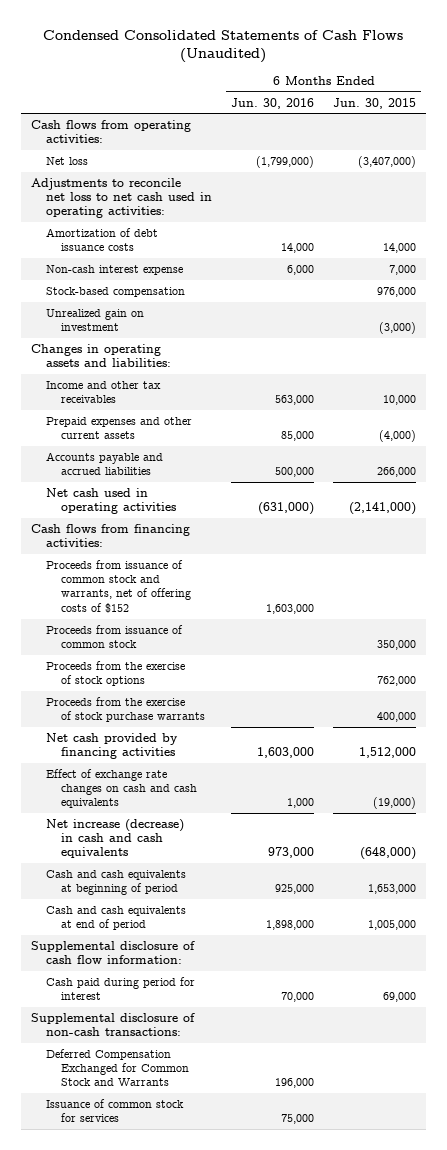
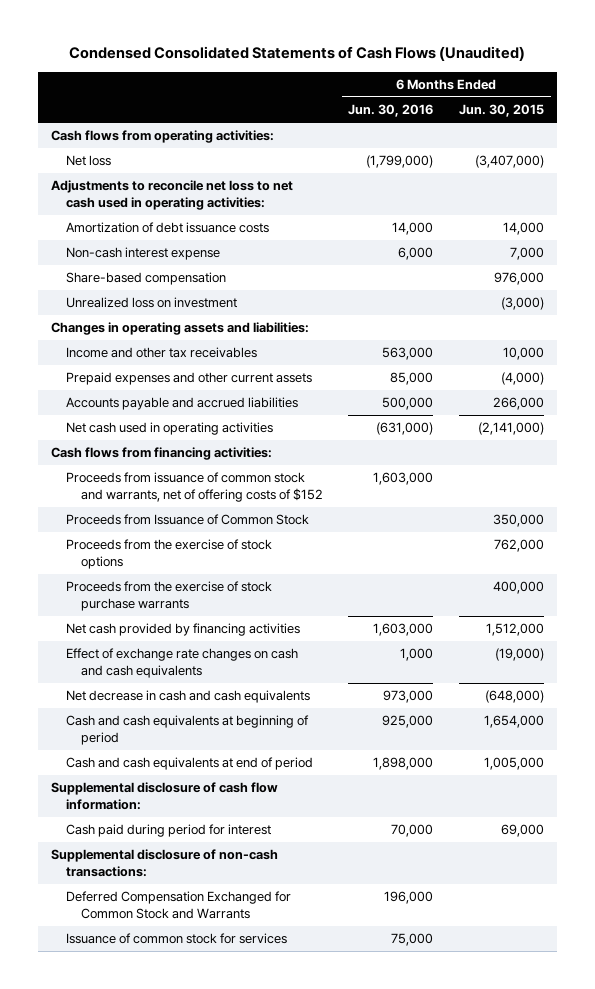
[45,287,185,298] Stock-based compensation -> [65,272,226,286] Share-based compensation
[45,309,144,332] Unrealized gain on investment -> [65,297,237,309] Unrealized loss on investment
[45,625,183,649] Proceeds from issuance of common stock -> [65,514,309,526] Proceeds from Issuance of Common Stock
[45,819,184,859] Net increase (decrease) in cash and cash equivalents -> [65,690,310,704] Net decrease in cash and cash equivalents
[368,884,417,895] 1,653,000 -> [484,715,545,729] 1,654,000

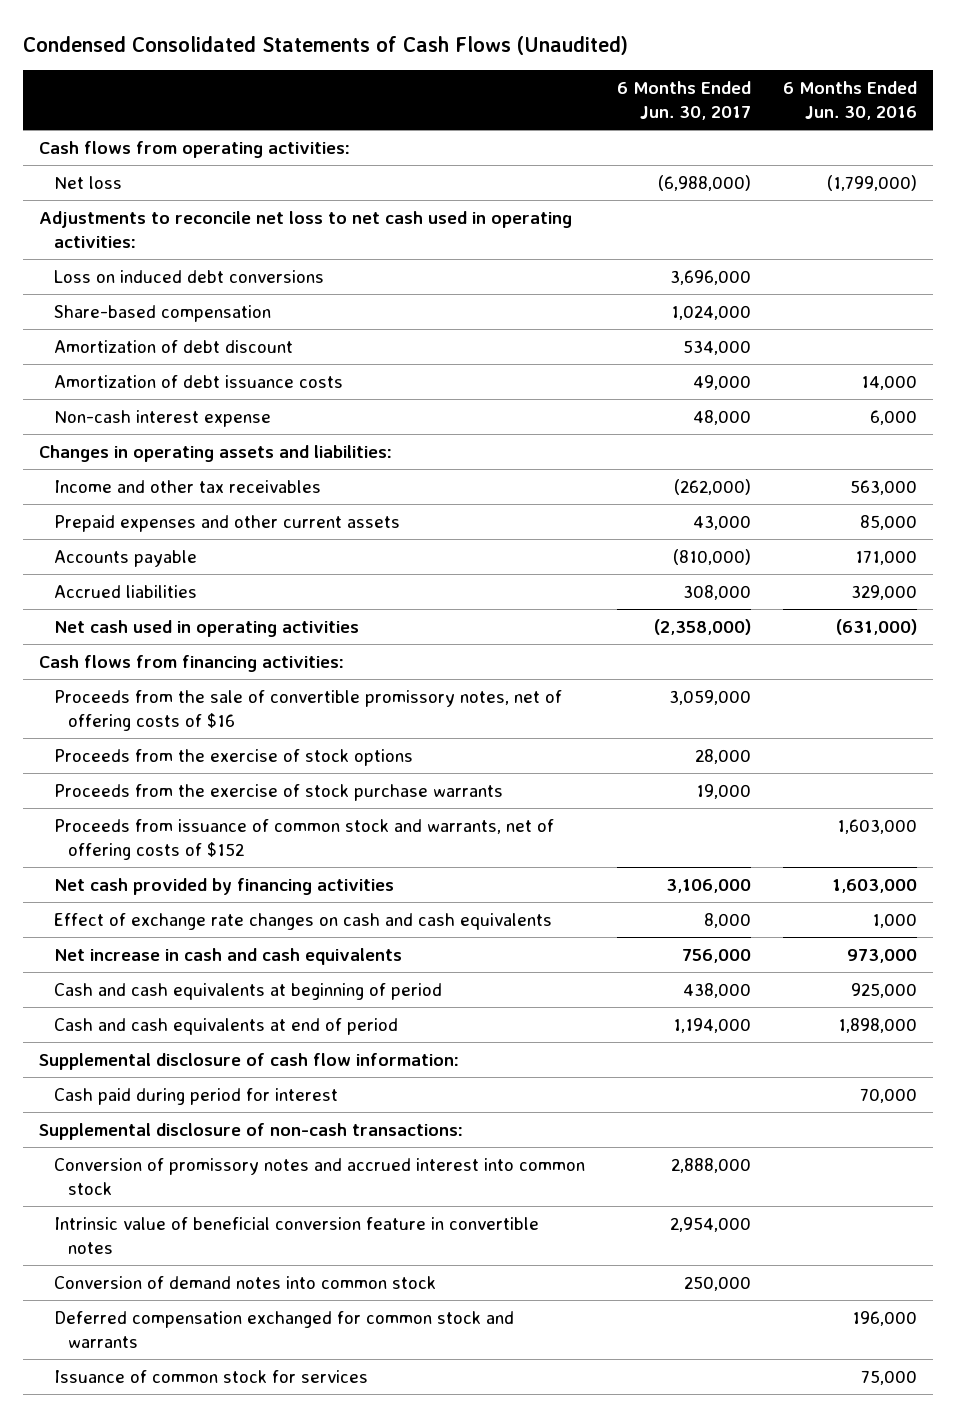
[459,104,545,118] Jun. 30, 2015 -> none
none -> [616,81,751,120] 6 Months Ended Jun. 30, 2017
none -> [53,269,324,283] Loss on induced debt conversions
[65,272,226,286] Share-based compensation -> [53,304,271,322] Share-based compensation
none -> [53,339,293,353] Amortization of debt discount
[65,297,237,309] Unrealized loss on investment -> none
[65,397,298,411] Accounts payable and accrued liabilities -> none
none -> [53,549,197,567] Accounts payable
none -> [53,584,197,598] Accrued liabilities
[65,514,309,526] Proceeds from Issuance of Common Stock -> none
none -> [53,689,562,731] Proceeds from the sale of convertible promissory notes, net of offering costs of $16
[65,472,323,502] Proceeds from issuance of common stock and warrants, net of offering costs of $152 -> [53,818,554,860] Proceeds from issuance of common stock and warrants, net of offering costs of $152
[65,690,310,704] Net decrease in cash and cash equivalents -> [53,947,402,965] Net increase in cash and cash equivalents
none -> [53,1157,585,1195] Conversion of promissory notes and accrued interest into common stock
none -> [53,1216,539,1254] Intrinsic value of beneficial conversion feature in convertible notes
none -> [53,1275,436,1289] Conversion of demand notes into common stock
[65,891,291,919] Deferred Compensation Exchanged for Common Stock and Warrants -> [53,1310,514,1348] Deferred compensation exchanged for common stock and warrants

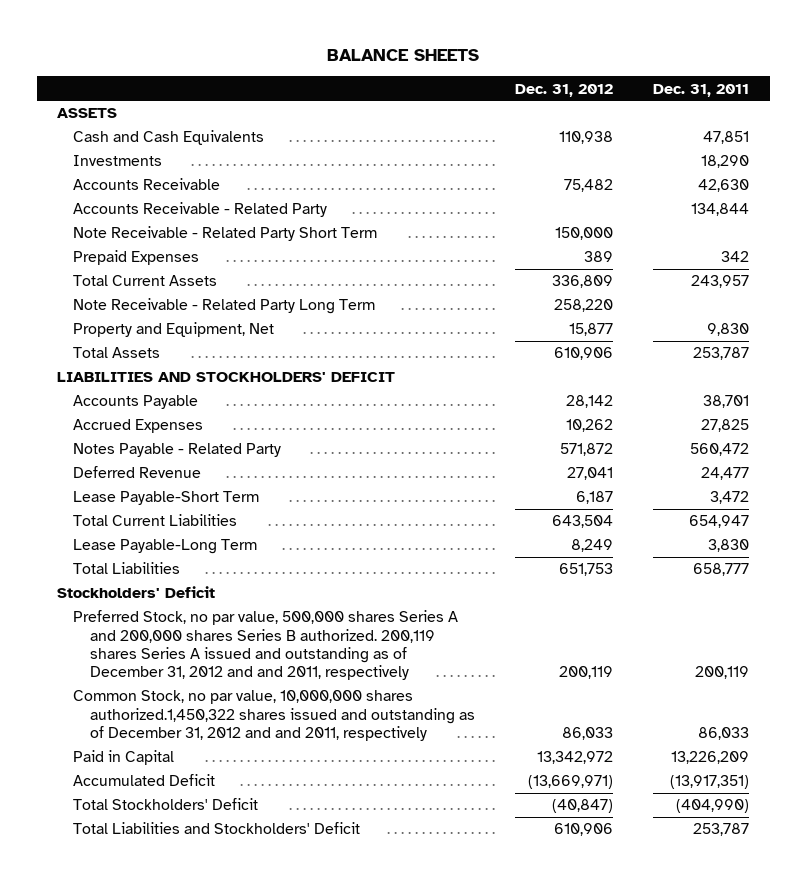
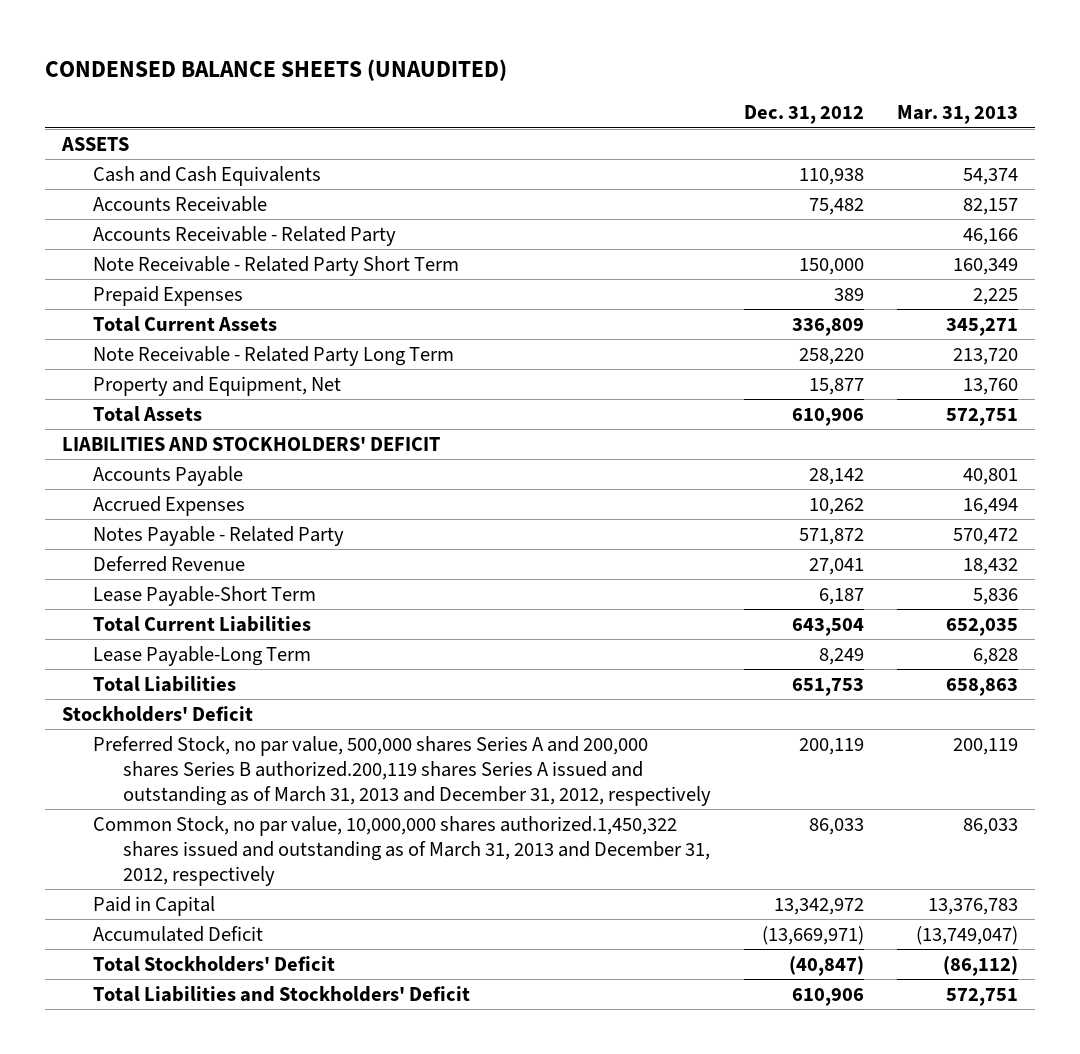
[327,48,480,61] BALANCE SHEETS -> [45,59,508,82] CONDENSED BALANCE SHEETS (UNAUDITED)
[653,83,750,97] Dec. 31, 2011 -> none
none -> [897,105,1019,125] Mar. 31, 2013
[73,155,163,167] Investments -> none
[73,610,459,681] Preferred Stock, no par value, 500,000 shares Series A and 200,000 shares Series B authorized. 200,119 shares Series A issued and outstanding as of December 31, 2012 and and 2011, respectively -> [92,735,712,806] Preferred Stock, no par value, 500,000 shares Series A and 200,000 shares Series B authorized.200,119 shares Series A issued and outstanding as of March 31, 2013 and December 31, 2012, respectively
[73,690,475,742] Common Stock, no par value, 10,000,000 shares authorized.1,450,322 shares issued and outstanding as of December 31, 2012 and and 2011, respectively -> [92,815,711,886] Common Stock, no par value, 10,000,000 shares authorized.1,450,322 shares issued and outstanding as of March 31, 2013 and December 31, 2012, respectively

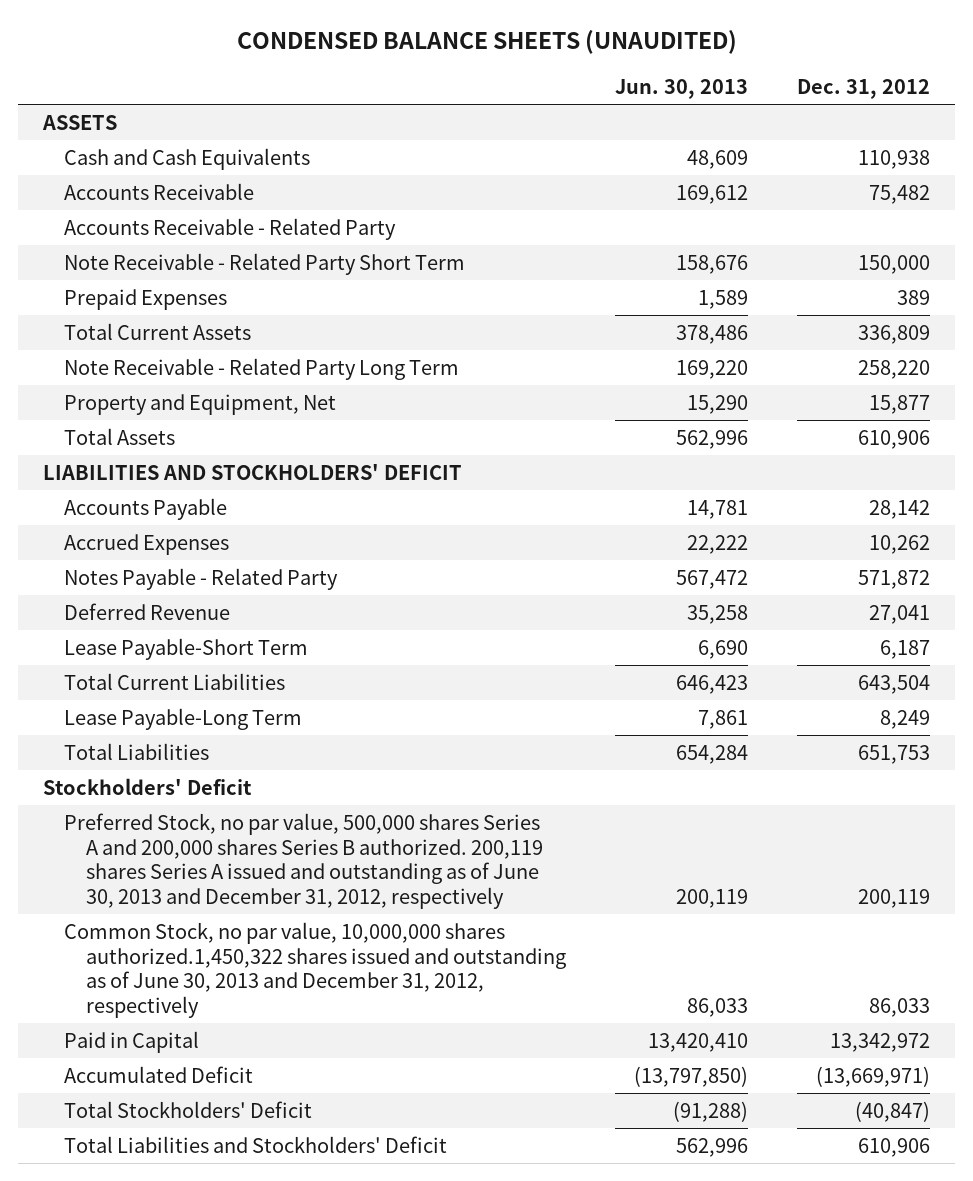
[897,105,1019,125] Mar. 31, 2013 -> none
none -> [614,79,748,100] Jun. 30, 2013
[92,735,712,806] Preferred Stock, no par value, 500,000 shares Series A and 200,000 shares Series B authorized.200,119 shares Series A issued and outstanding as of March 31, 2013 and December 31, 2012, respectively -> [64,812,543,910] Preferred Stock, no par value, 500,000 shares Series A and 200,000 shares Series B authorized. 200,119 shares Series A issued and outstanding as of June 30, 2013 and December 31, 2012, respectively
[92,815,711,886] Common Stock, no par value, 10,000,000 shares authorized.1,450,322 shares issued and outstanding as of March 31, 2013 and December 31, 2012, respectively -> [64,921,566,1019] Common Stock, no par value, 10,000,000 shares authorized.1,450,322 shares issued and outstanding as of June 30, 2013 and December 31, 2012, respectively

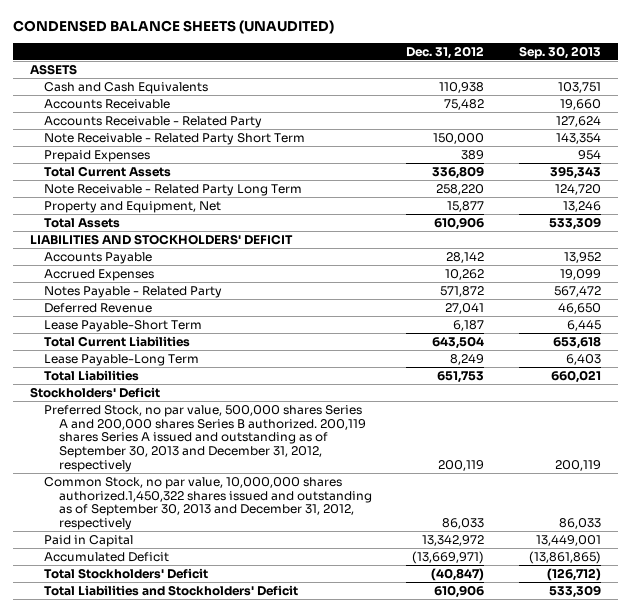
[614,79,748,100] Jun. 30, 2013 -> none
none -> [519,45,602,59] Sep. 30, 2013
[64,812,543,910] Preferred Stock, no par value, 500,000 shares Series A and 200,000 shares Series B authorized. 200,119 shares Series A issued and outstanding as of June 30, 2013 and December 31, 2012, respectively -> [44,404,366,472] Preferred Stock, no par value, 500,000 shares Series A and 200,000 shares Series B authorized. 200,119 shares Series A issued and outstanding as of September 30, 2013 and December 31, 2012, respectively
[64,921,566,1019] Common Stock, no par value, 10,000,000 shares authorized.1,450,322 shares issued and outstanding as of June 30, 2013 and December 31, 2012, respectively -> [44,476,372,531] Common Stock, no par value, 10,000,000 shares authorized.1,450,322 shares issued and outstanding as of September 30, 2013 and December 31, 2012, respectively

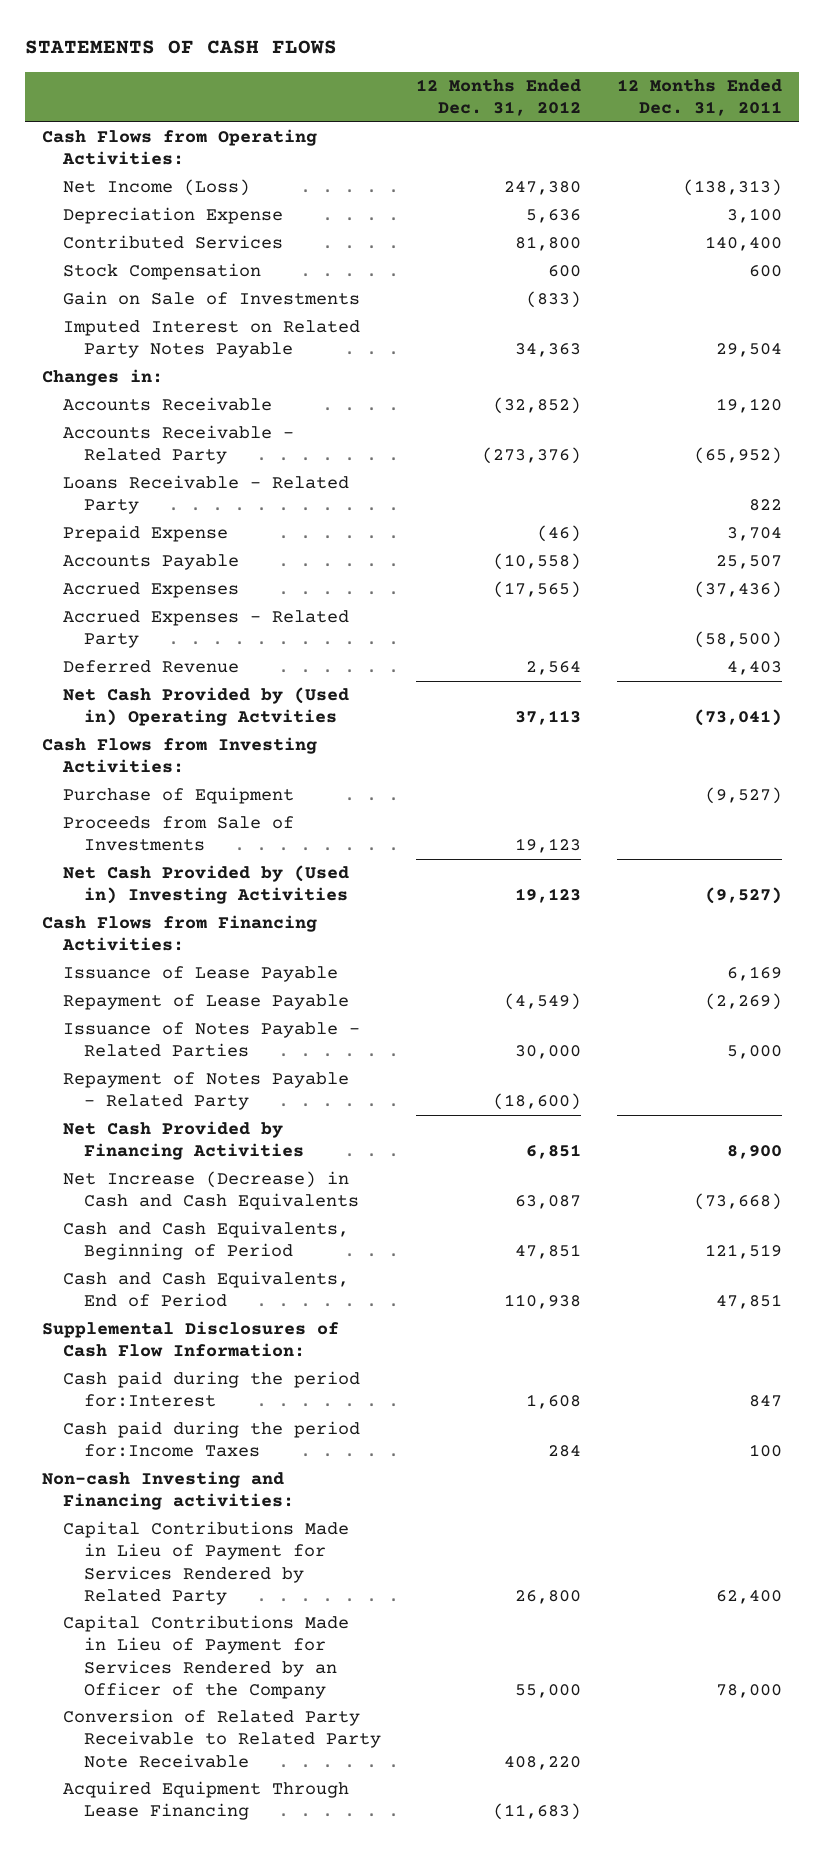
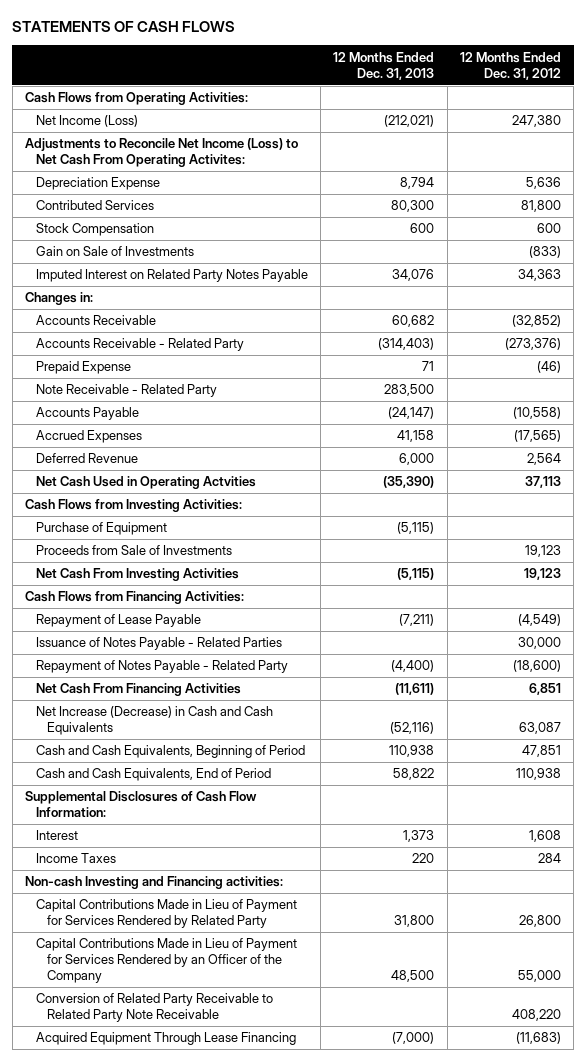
[616,78,782,117] 12 Months Ended Dec. 31, 2011 -> none
none -> [333,51,435,80] 12 Months Ended Dec. 31, 2013
none -> [24,138,298,168] Adjustments to Reconcile Net Income (Loss) to Net Cash From Operating Activites:
[63,475,350,515] Loans Receivable - Related Party -> none
none -> [35,384,217,398] Note Receivable - Related Party
[63,610,350,649] Accrued Expenses - Related Party -> none
[63,687,350,727] Net Cash Provided by (Used in) Operating Actvities -> [35,476,256,490] Net Cash Used in Operating Actvities
[63,865,350,905] Net Cash Provided by (Used in) Investing Activities -> [35,568,239,582] Net Cash From Investing Activities
[63,966,339,983] Issuance of Lease Payable -> none
[63,1121,304,1161] Net Cash Provided by Financing Activities -> [35,683,241,697] Net Cash From Financing Activities
[63,1371,361,1408] Cash paid during the period for:Interest -> [35,830,78,841] Interest
[63,1421,361,1458] Cash paid during the period for:Income Taxes -> [35,853,116,864] Income Taxes

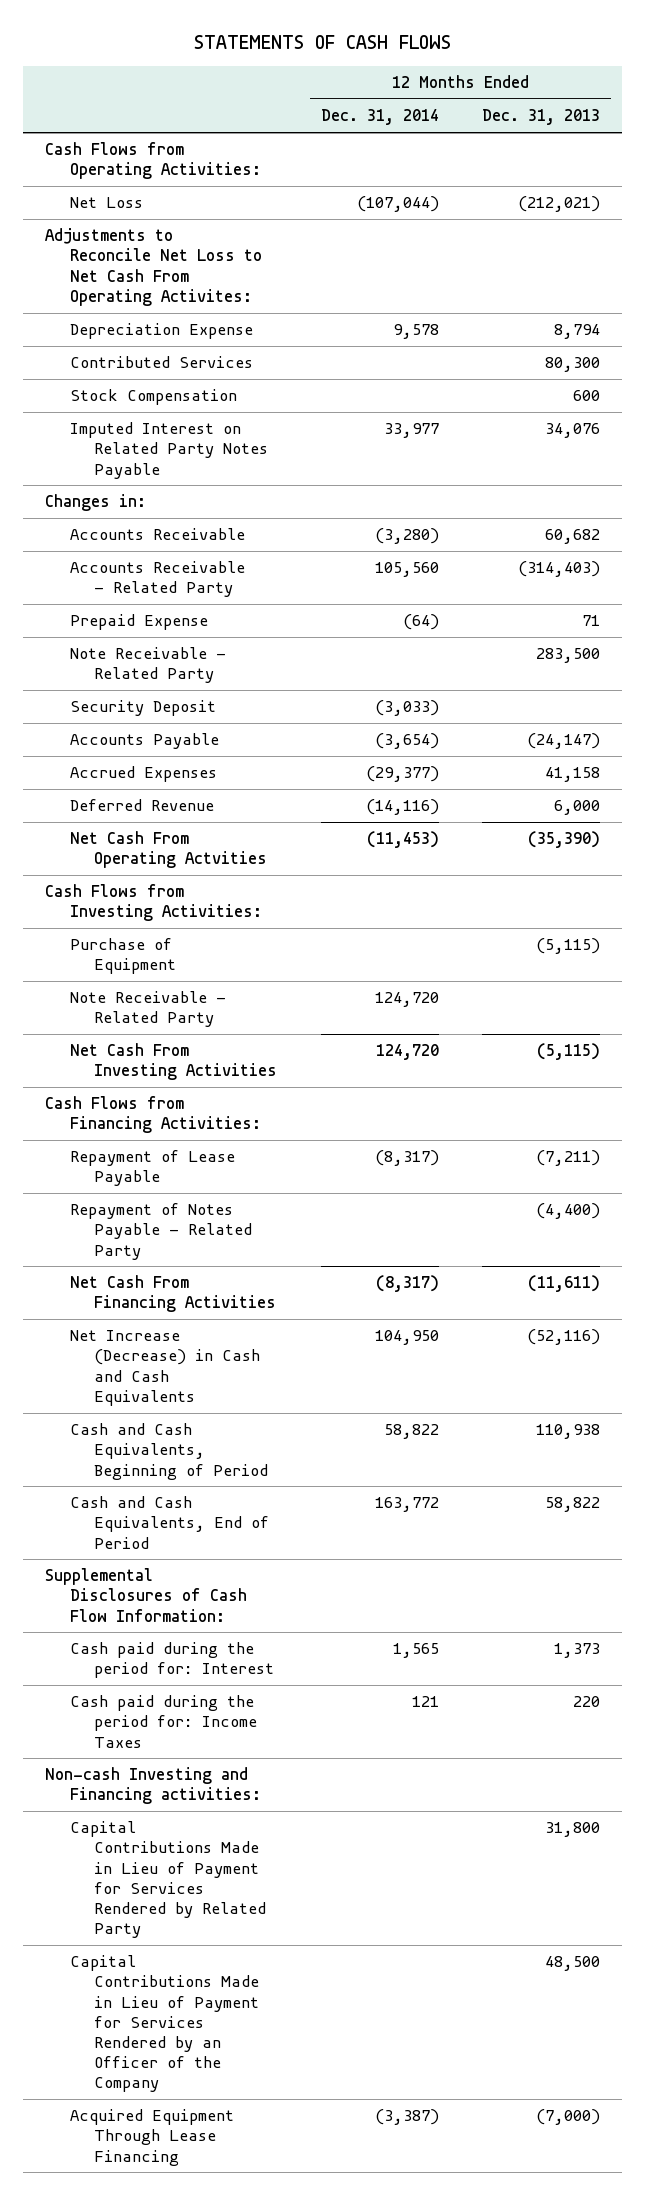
[459,51,561,80] 12 Months Ended Dec. 31, 2012 -> none
none -> [320,109,439,126] Dec. 31, 2014
[35,115,138,128] Net Income (Loss) -> [69,197,143,209] Net Loss
[24,138,298,168] Adjustments to Reconcile Net Income (Loss) to Net Cash From Operating Activites: -> [45,228,262,306] Adjustments to Reconcile Net Loss to Net Cash From Operating Activites:
[35,246,194,257] Gain on Sale of Investments -> none
none -> [69,700,216,717] Security Deposit
[35,476,256,490] Net Cash Used in Operating Actvities -> [69,831,268,869] Net Cash From Operating Actvities
[35,545,232,556] Proceeds from Sale of Investments -> none
none -> [69,991,226,1028] Note Receivable - Related Party
[35,637,282,651] Issuance of Notes Payable - Related Parties -> none
[35,830,78,841] Interest -> [69,1642,275,1679] Cash paid during the period for: Interest
[35,853,116,864] Income Taxes -> [69,1695,258,1748] Cash paid during the period for: Income Taxes
[35,993,273,1023] Conversion of Related Party Receivable to Related Party Note Receivable -> none

